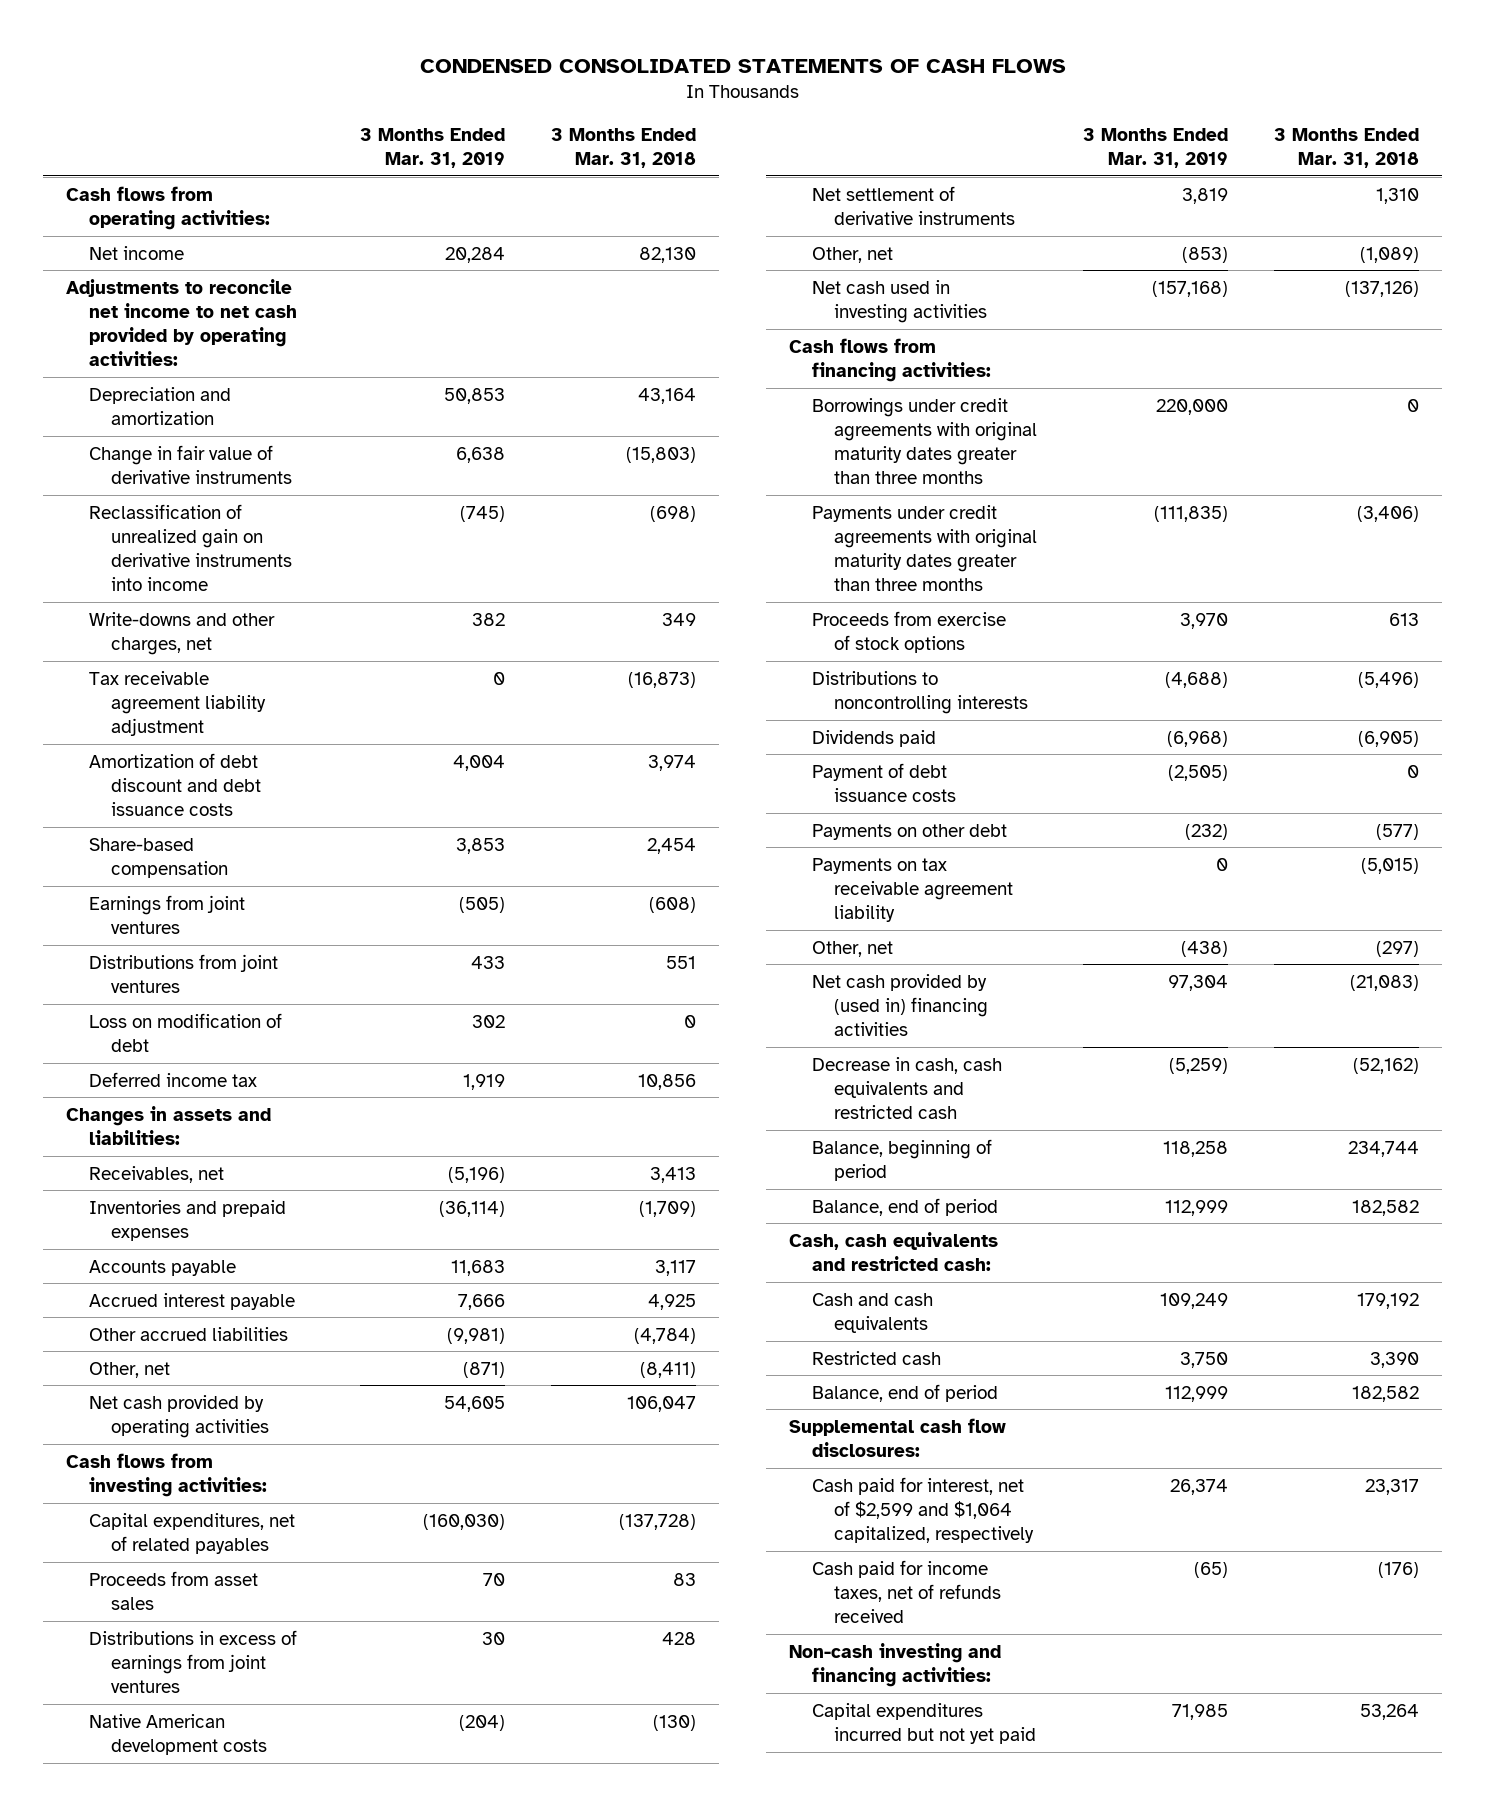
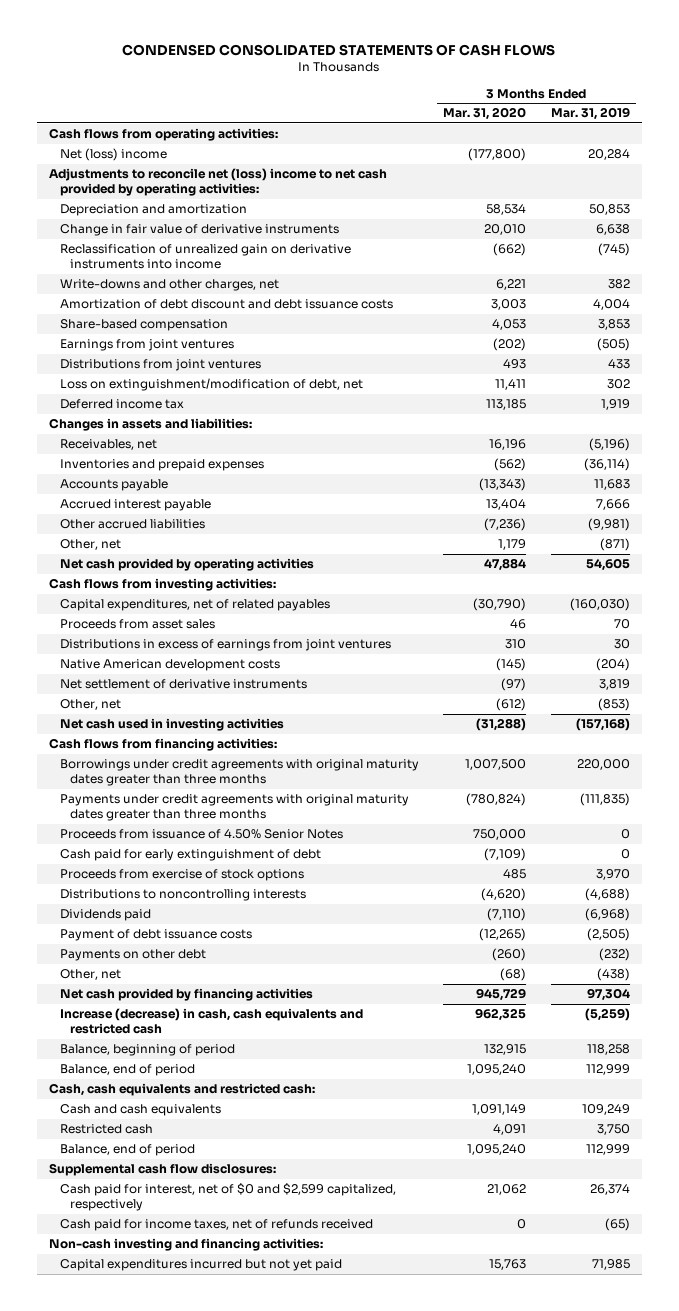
[551,127,697,169] 3 Months Ended Mar. 31, 2018 -> none
none -> [443,107,527,121] Mar. 31, 2020
[88,245,184,260] Net income -> [59,148,167,162] Net (loss) income
[66,278,297,367] Adjustments to reconcile net income to net cash provided by operating activities: -> [49,168,388,197] Adjustments to reconcile net (loss) income to net cash provided by operating activities:
[88,670,267,736] Tax receivable agreement liability adjustment -> none
[88,1012,282,1052] Loss on modification of debt -> [59,378,363,392] Loss on extinguishment/modification of debt, net
none -> [59,829,343,840] Proceeds from issuance of 4.50% Senior Notes
none -> [59,849,321,862] Cash paid for early extinguishment of debt
[811,857,1014,922] Payments on tax receivable agreement liability -> none
[811,973,989,1036] Net cash provided by (used in) financing activities -> [59,988,313,1002] Net cash provided by financing activities
[811,1056,1002,1119] Decrease in cash, cash equivalents and restricted cash -> [59,1008,363,1035] Increase (decrease) in cash, cash equivalents and restricted cash
[811,1476,1035,1543] Cash paid for interest, net of $2,599 and $1,064 capitalized, respectively -> [59,1183,396,1212] Cash paid for interest, net of $0 and $2,599 capitalized, respectively

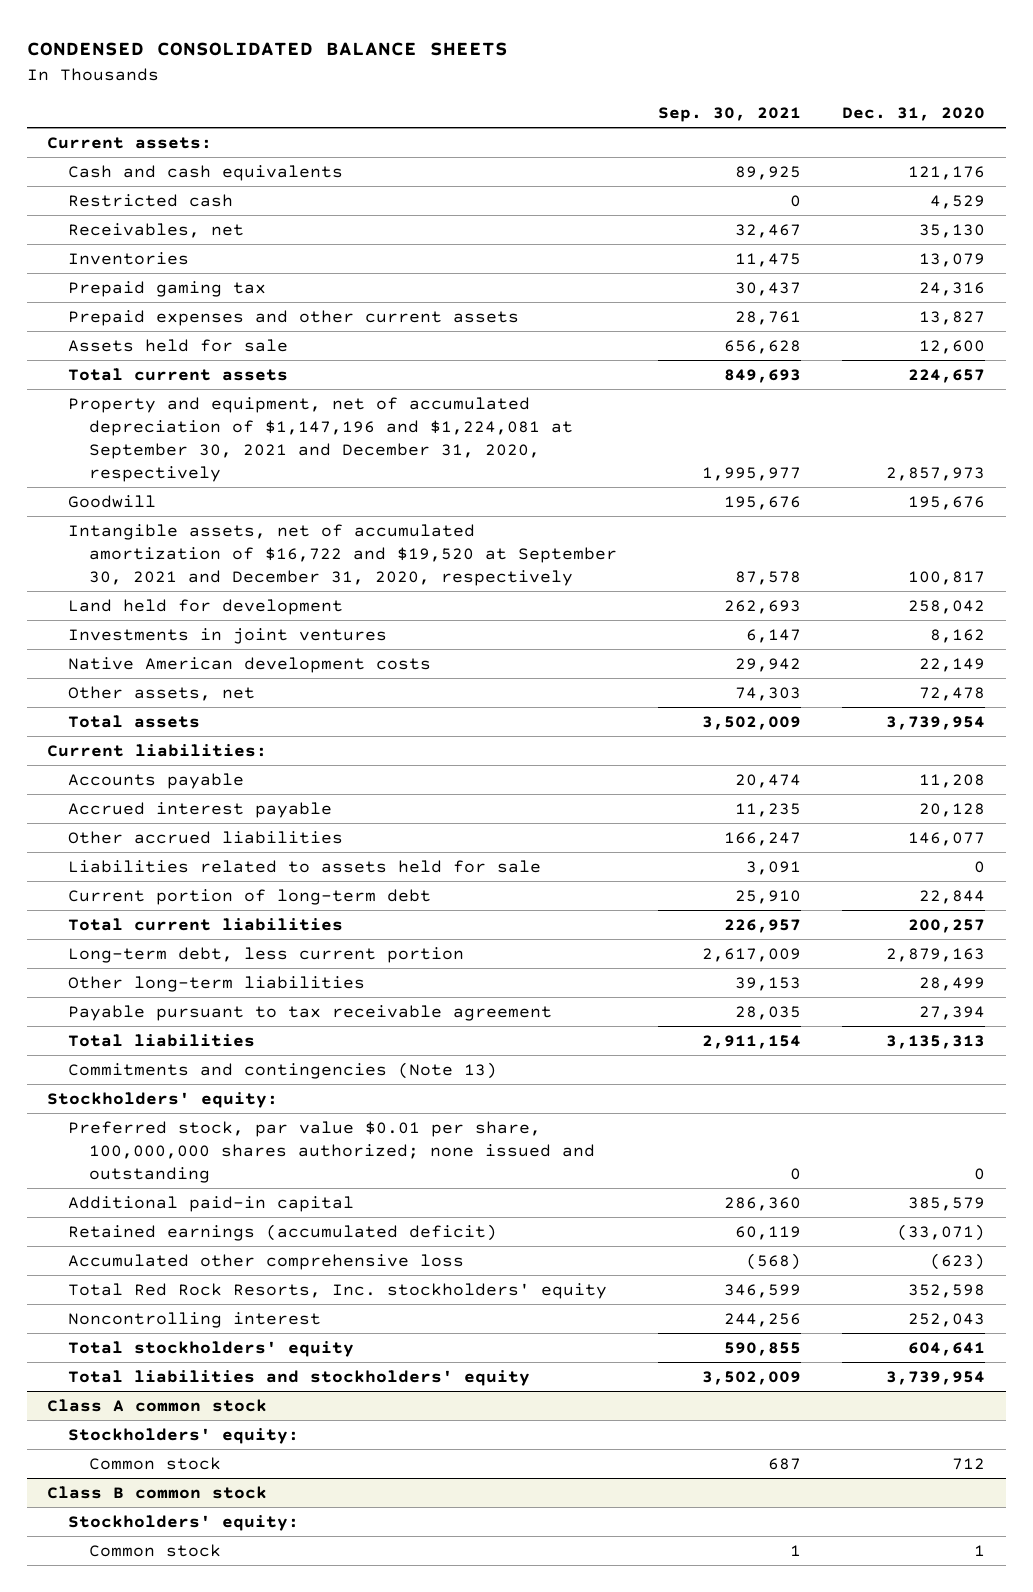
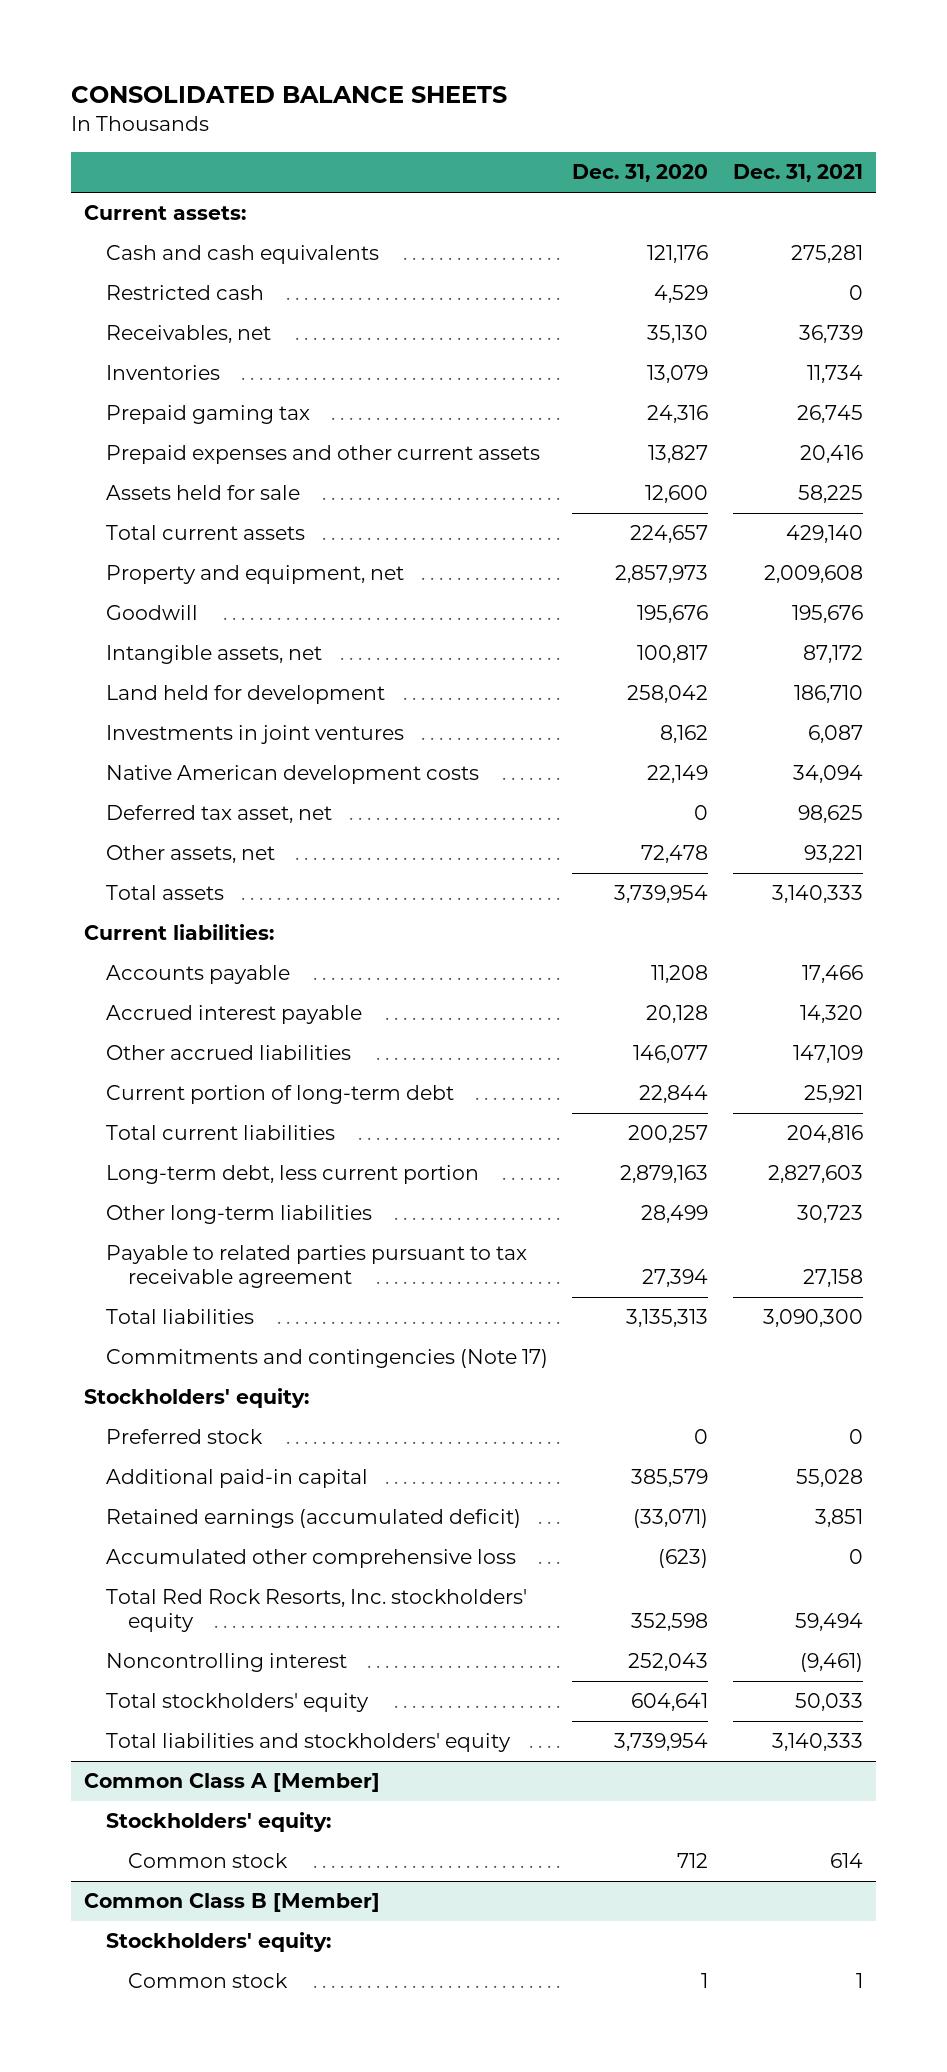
[27,42,509,57] CONDENSED CONSOLIDATED BALANCE SHEETS -> [71,86,508,104] CONSOLIDATED BALANCE SHEETS
[658,107,802,123] Sep. 30, 2021 -> none
none -> [733,164,864,183] Dec. 31, 2021
[68,396,574,483] Property and equipment, net of accumulated depreciation of $1,147,196 and $1,224,081 at September 30, 2021 and December 31, 2020, respectively -> [105,565,404,585] Property and equipment, net
[68,523,618,587] Intangible assets, net of accumulated amortization of $16,722 and $19,520 at September 30, 2021 and December 31, 2020, respectively -> [105,645,322,665] Intangible assets, net
none -> [105,805,332,824] Deferred tax asset, net
[68,859,542,873] Liabilities related to assets held for sale -> none
[68,1004,553,1021] Payable pursuant to tax receivable agreement -> [105,1245,527,1289] Payable to related parties pursuant to tax receivable agreement
[68,1061,498,1079] Commitments and contingencies (Note 13) -> [105,1349,548,1369] Commitments and contingencies (Note 17)
[68,1120,596,1184] Preferred stock, par value $0.01 per share, 100,000,000 shares authorized; none issued and outstanding -> [105,1429,263,1445] Preferred stock
[47,1398,268,1412] Class A common stock -> [83,1773,380,1793] Common Class A [Member]
[47,1485,268,1499] Class B common stock -> [83,1893,380,1913] Common Class B [Member]

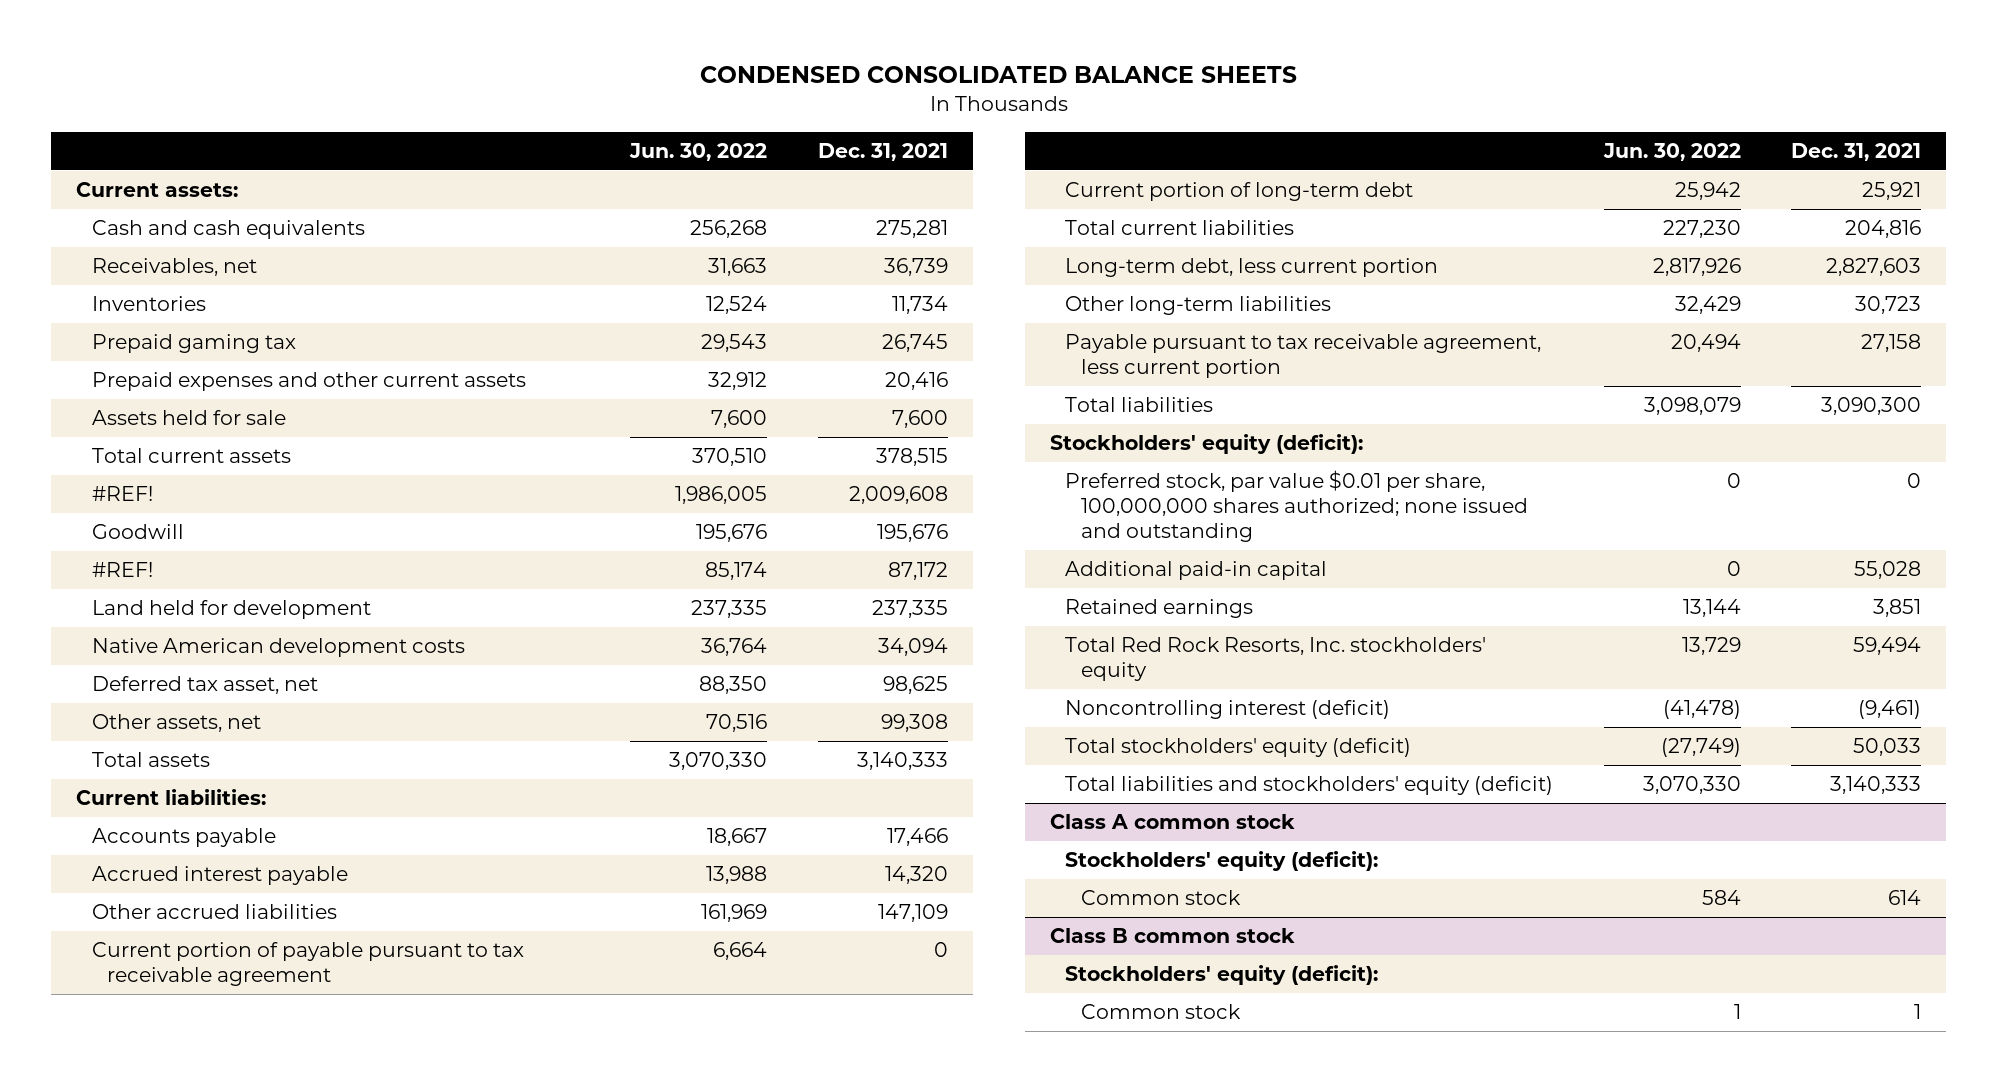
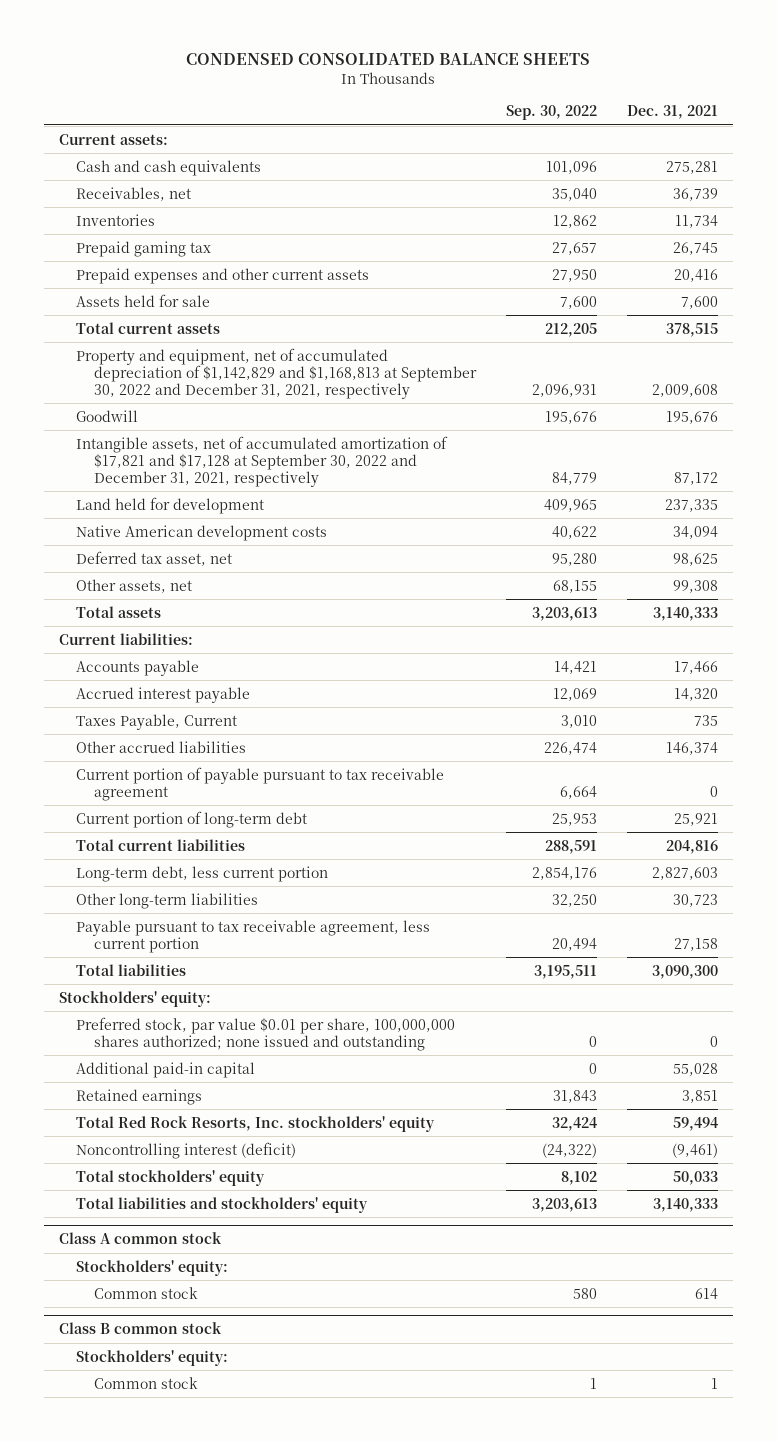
[629,142,768,161] Jun. 30, 2022 -> none
none -> [505,105,597,121] Sep. 30, 2022
[91,486,153,502] #REF! -> [76,347,477,399] Property and equipment, net of accumulated depreciation of $1,142,829 and $1,168,813 at September 30, 2022 and December 31, 2021, respectively
[91,562,153,578] #REF! -> [76,435,449,487] Intangible assets, net of accumulated amortization of $17,821 and $17,128 at September 30, 2022 and December 31, 2021, respectively
none -> [76,713,238,730] Taxes Payable, Current
[877,904,948,923] 147,109 -> [665,741,718,755] 146,374
[1049,434,1363,455] Stockholders' equity (deficit): -> [58,990,211,1007] Stockholders' equity:
[1065,738,1412,758] Total stockholders' equity (deficit) -> [76,1169,266,1186] Total stockholders' equity
[1065,776,1554,796] Total liabilities and stockholders' equity (deficit) -> [76,1196,369,1213] Total liabilities and stockholders' equity
[1065,851,1379,872] Stockholders' equity (deficit): -> [76,1259,229,1276] Stockholders' equity:
[1065,965,1379,986] Stockholders' equity (deficit): -> [76,1349,229,1366] Stockholders' equity:

